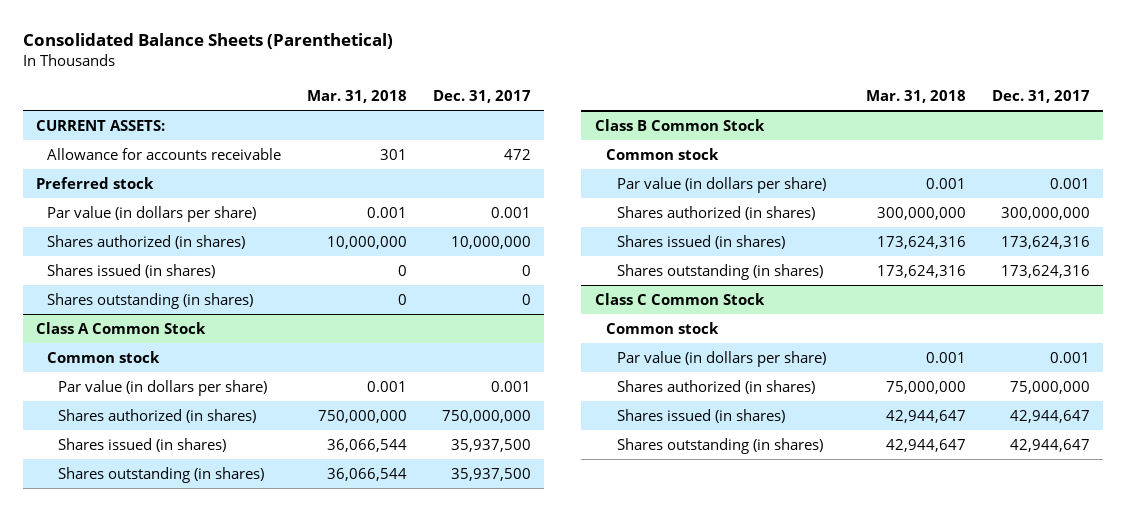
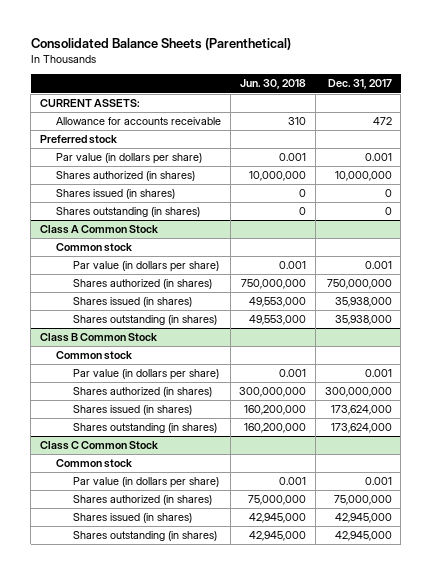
[307,89,408,103] Mar. 31, 2018 -> none
none -> [240,79,307,90] Jun. 30, 2018
[451,438,532,452] 35,937,500 -> [334,297,392,308] 35,938,000
[451,467,532,481] 35,937,500 -> [334,315,392,326] 35,938,000
[1000,235,1090,249] 173,624,316 -> [330,405,392,416] 173,624,000
[1000,264,1090,278] 173,624,316 -> [330,423,392,434] 173,624,000
[1009,409,1090,423] 42,944,647 -> [334,513,392,524] 42,945,000
[1009,438,1090,452] 42,944,647 -> [334,531,392,542] 42,945,000

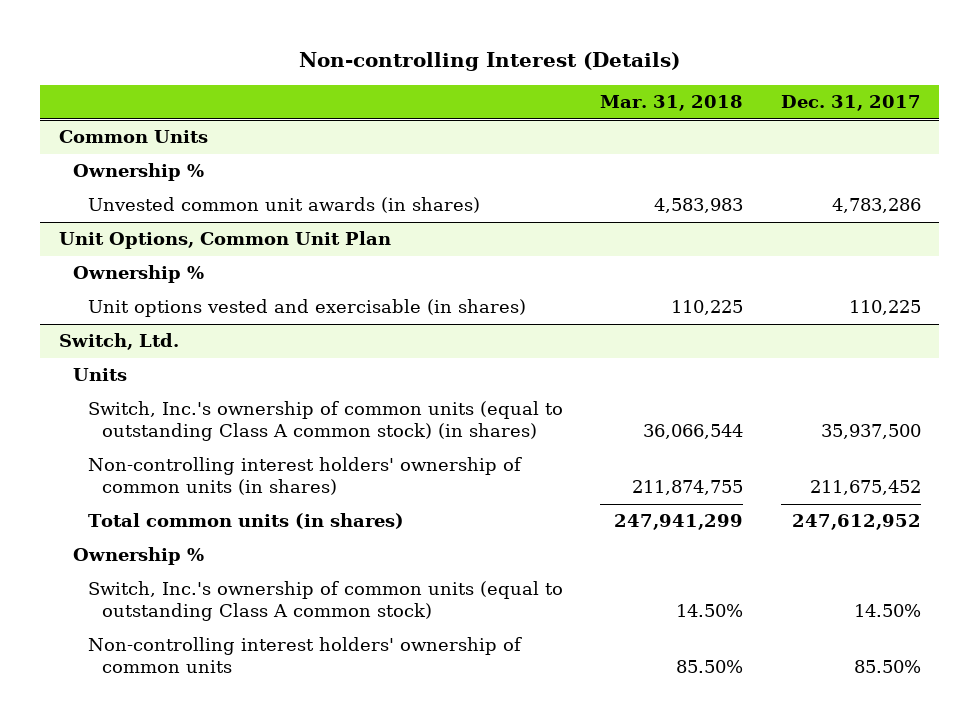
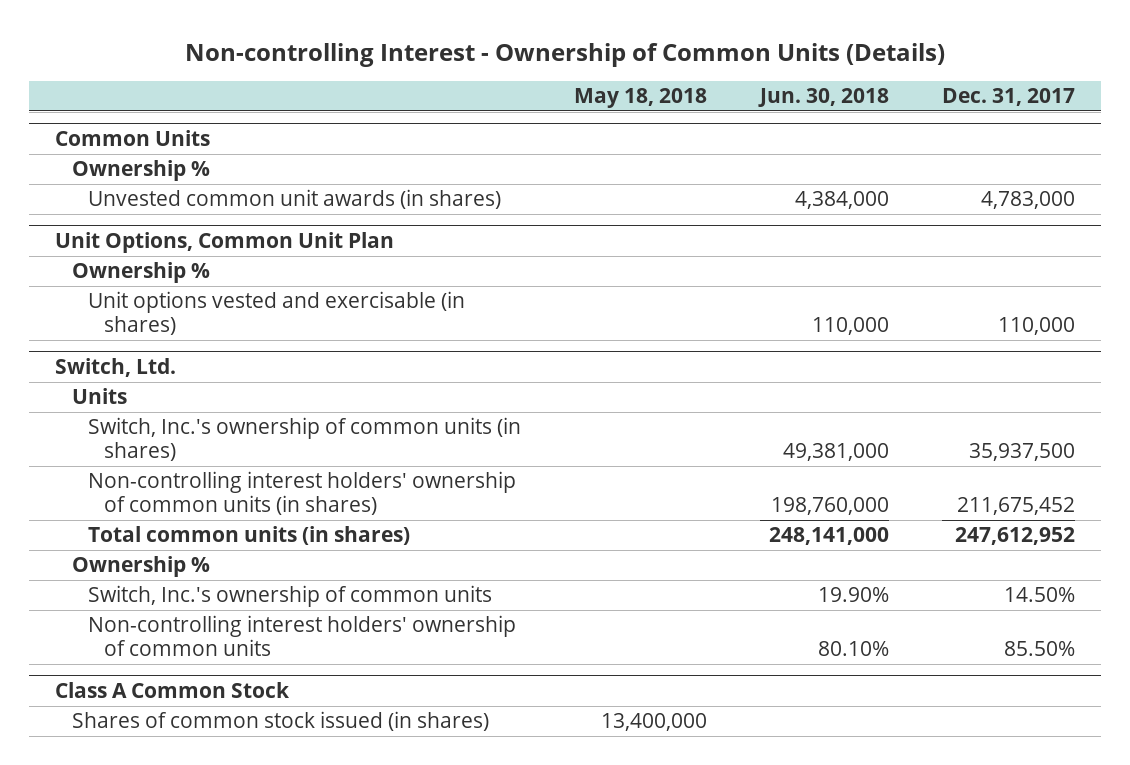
[298,52,680,72] Non-controlling Interest (Details) -> [185,42,946,67] Non-controlling Interest - Ownership of Common Units (Details)
[600,95,744,112] Mar. 31, 2018 -> none
none -> [573,88,707,109] May 18, 2018
none -> [757,88,889,108] Jun. 30, 2018
[831,198,921,214] 4,783,286 -> [980,191,1075,210] 4,783,000
[848,300,921,316] 110,225 -> [997,316,1075,335] 110,000
[87,401,563,442] Switch, Inc.'s ownership of common units (equal to outstanding Class A common stock) (in shares) -> [88,417,522,461] Switch, Inc.'s ownership of common units (in shares)
[87,581,563,622] Switch, Inc.'s ownership of common units (equal to outstanding Class A common stock) -> [88,585,493,608] Switch, Inc.'s ownership of common units
none -> [55,682,291,699] Class A Common Stock
none -> [71,711,489,732] Shares of common stock issued (in shares)

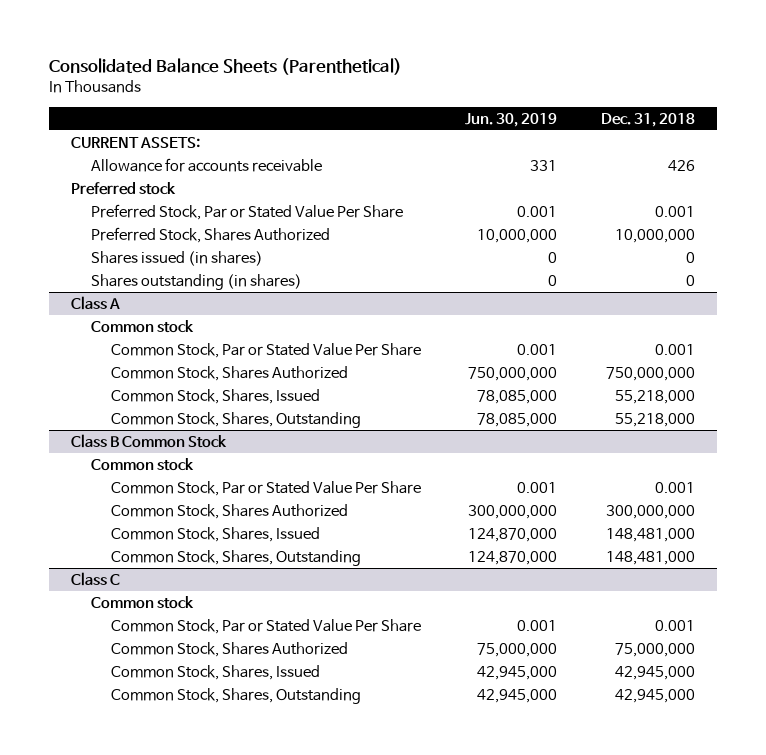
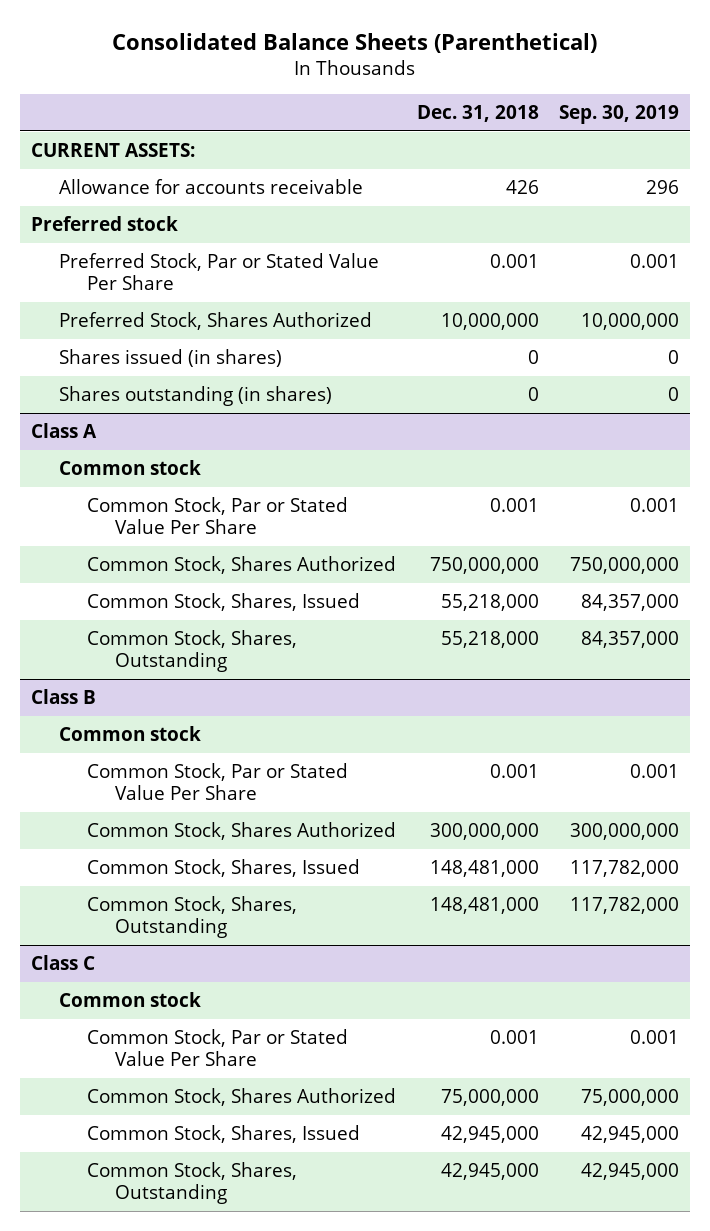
[464,112,557,127] Jun. 30, 2019 -> none
none -> [559,104,680,124] Sep. 30, 2019
[71,433,228,448] Class B Common Stock -> [30,689,96,705] Class B

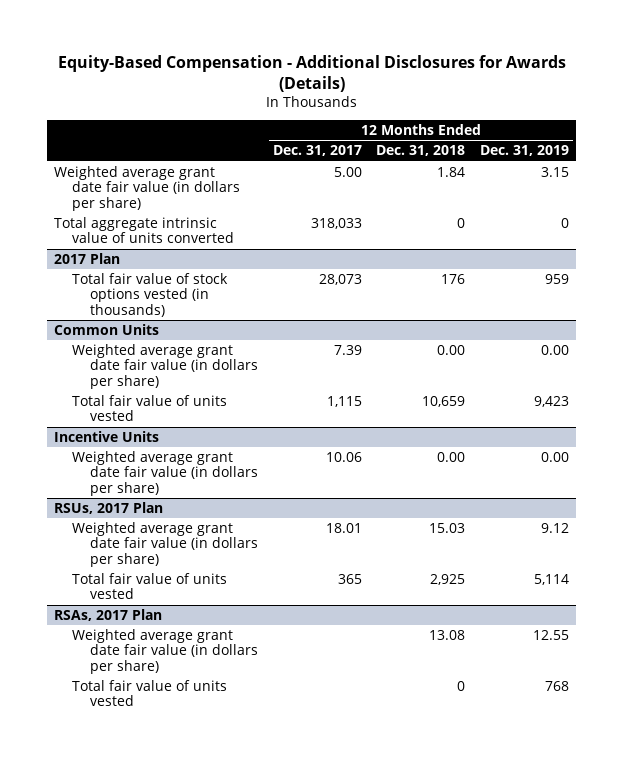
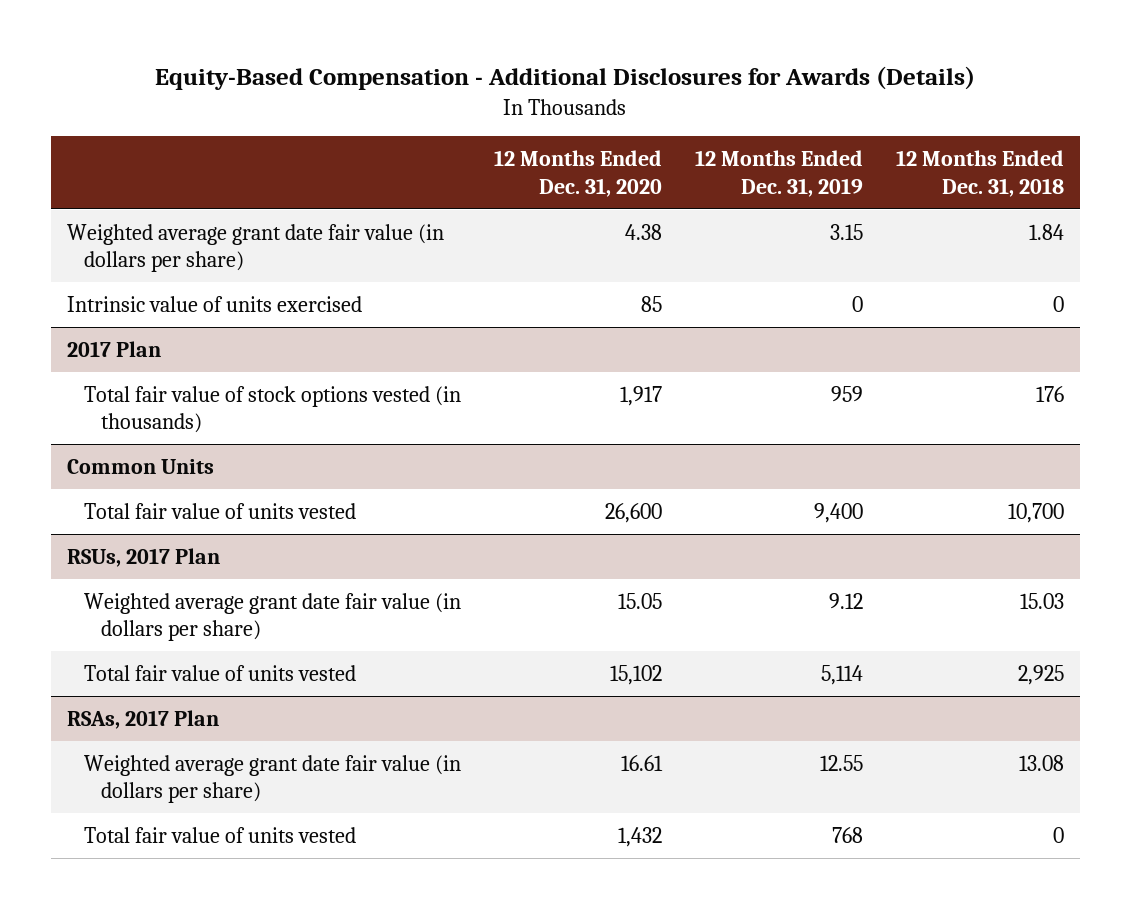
[272,145,362,157] Dec. 31, 2017 -> none
none -> [493,150,662,197] 12 Months Ended Dec. 31, 2020
[54,216,235,244] Total aggregate intrinsic value of units converted -> [67,295,363,312] Intrinsic value of units exercised
[72,343,258,390] Weighted average grant date fair value (in dollars per share) -> none
[54,430,160,442] Incentive Units -> none
[72,450,258,497] Weighted average grant date fair value (in dollars per share) -> none
[422,395,466,407] 10,659 -> [1007,502,1064,523] 10,700
[534,395,570,407] 9,423 -> [813,502,863,523] 9,400

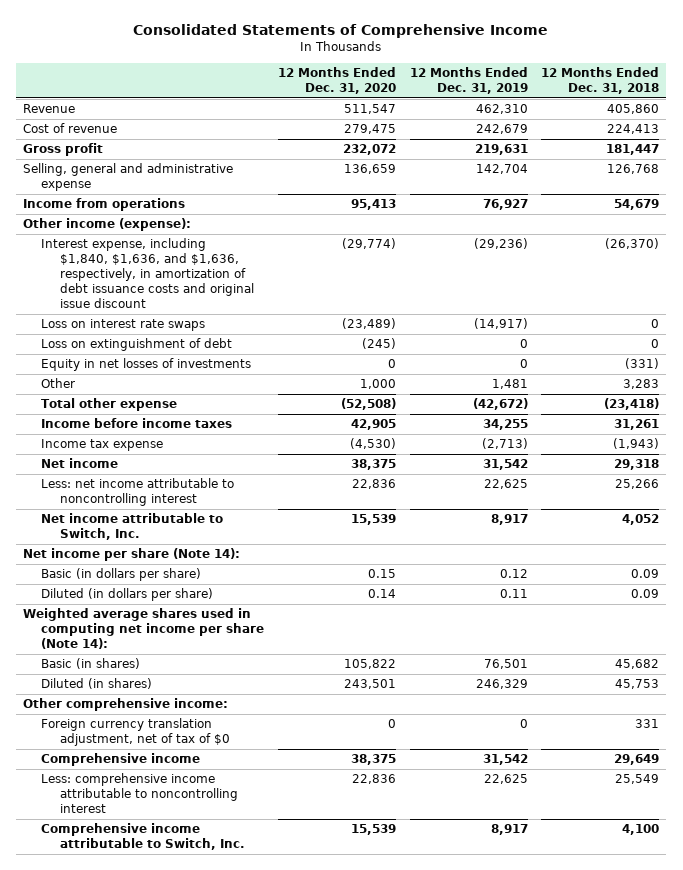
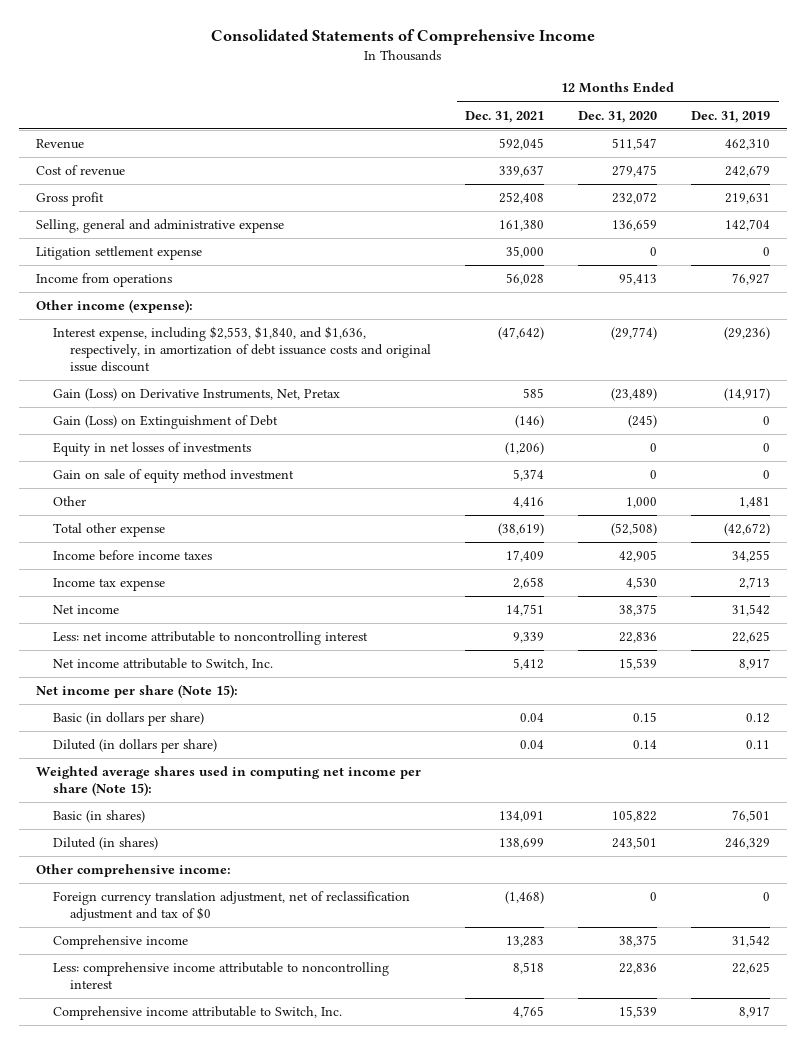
[541,67,660,95] 12 Months Ended Dec. 31, 2018 -> none
none -> [465,110,545,123] Dec. 31, 2021
none -> [35,246,202,261] Litigation settlement expense
[41,238,254,309] Interest expense, including $1,840, $1,636, and $1,636, respectively, in amortization of debt issuance costs and original issue discount -> [52,326,432,373] Interest expense, including $2,553, $1,840, and $1,636, respectively, in amortization of debt issuance costs and original issue discount
[41,319,206,332] Loss on interest rate swaps -> [52,388,340,402] Gain (Loss) on Derivative Instruments, Net, Pretax
[41,338,233,352] Loss on extinguishment of debt -> [52,415,278,430] Gain (Loss) on Extinguishment of Debt
none -> [52,469,294,484] Gain on sale of equity method investment
[350,438,397,450] (4,530) -> [626,577,658,590] 4,530
[481,438,528,450] (2,713) -> [739,577,771,590] 2,713
[23,548,241,562] Net income per share (Note 14): -> [35,684,238,699] Net income per share (Note 15):
[23,608,265,650] Weighted average shares used in computing net income per share (Note 14): -> [35,766,421,797] Weighted average shares used in computing net income per share (Note 15):
[41,718,230,747] Foreign currency translation adjustment, net of tax of $0 -> [52,891,410,922] Foreign currency translation adjustment, net of reclassification adjustment and tax of $0

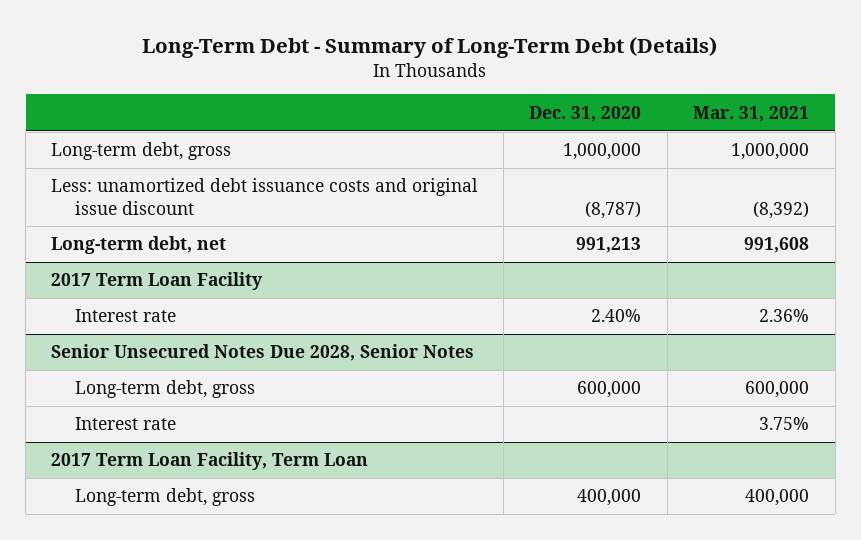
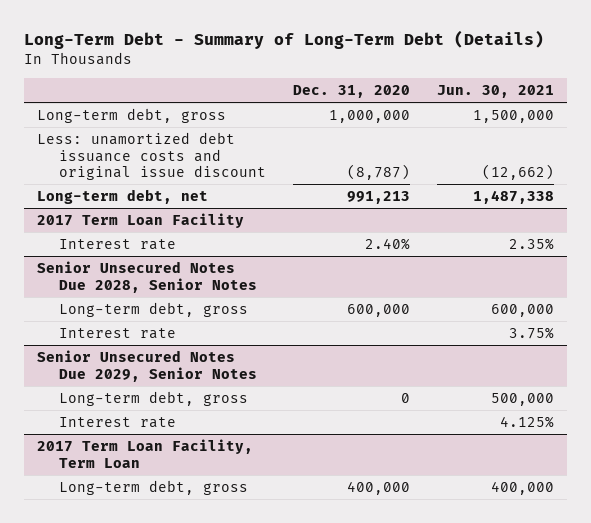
[693,105,810,122] Mar. 31, 2021 -> none
none -> [436,85,554,99] Jun. 30, 2021
none -> [37,350,257,382] Senior Unsecured Notes Due 2029, Senior Notes
none -> [58,391,248,407] Long-term debt, gross
none -> [58,417,176,429] Interest rate

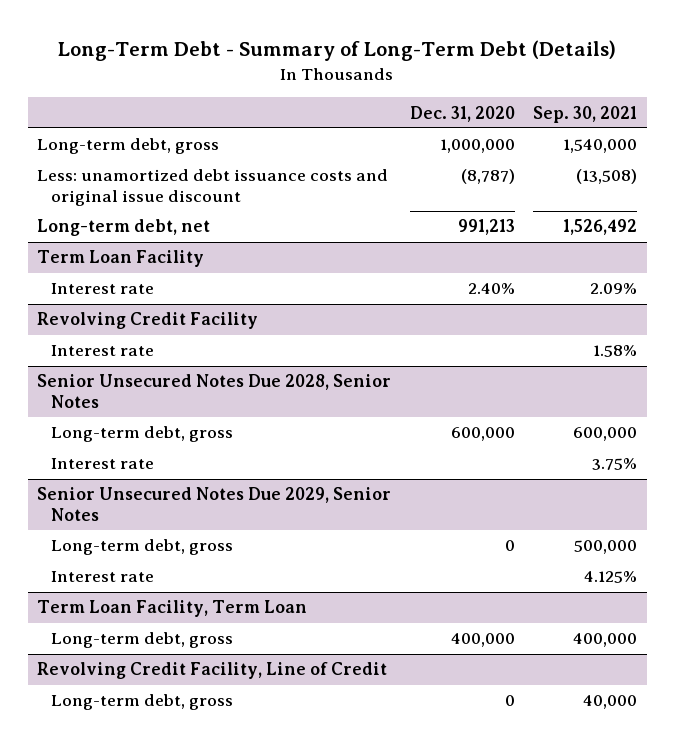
[436,85,554,99] Jun. 30, 2021 -> none
none -> [533,105,638,123] Sep. 30, 2021
[37,213,245,229] 2017 Term Loan Facility -> [37,250,205,268] Term Loan Facility
none -> [37,312,259,330] Revolving Credit Facility
none -> [51,345,155,357] Interest rate
[37,439,254,468] 2017 Term Loan Facility, Term Loan -> [37,600,308,618] Term Loan Facility, Term Loan
none -> [37,662,388,680] Revolving Credit Facility, Line of Credit
none -> [51,694,234,711] Long-term debt, gross

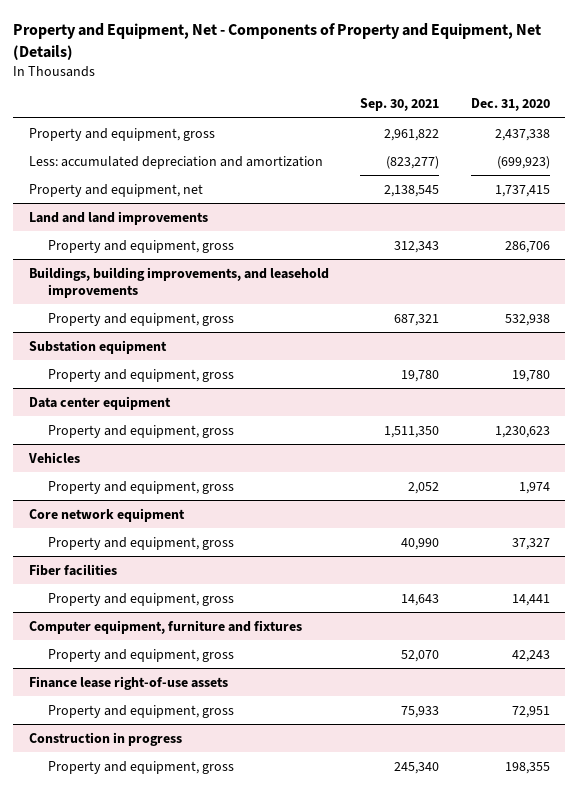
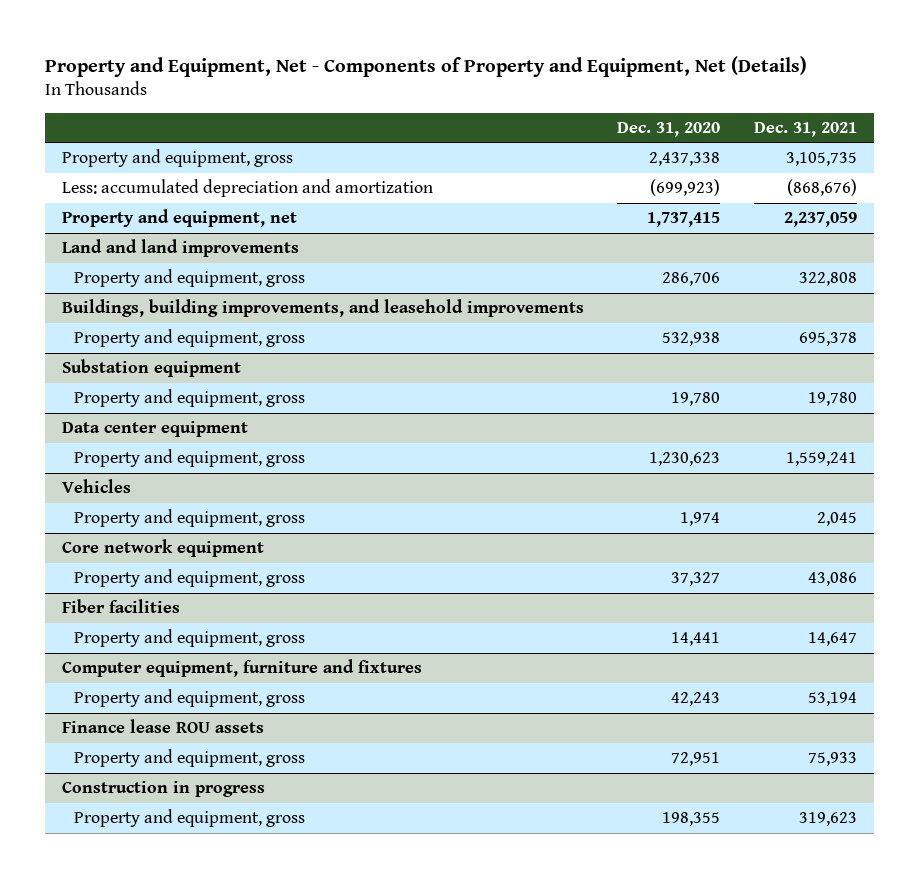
[360,98,440,112] Sep. 30, 2021 -> none
none -> [753,121,857,137] Dec. 31, 2021
[28,675,228,690] Finance lease right-of-use assets -> [61,719,264,734] Finance lease ROU assets

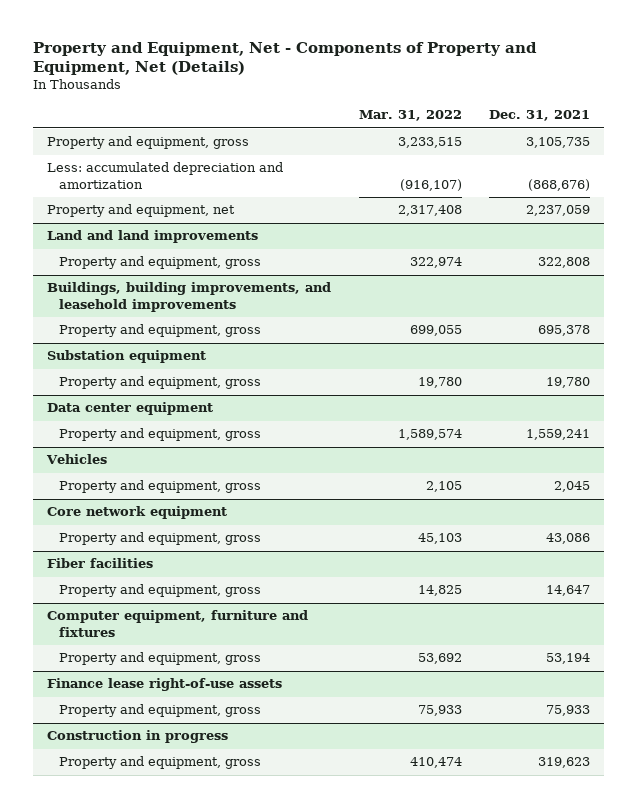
[617,121,721,137] Dec. 31, 2020 -> none
none -> [358,110,462,122] Mar. 31, 2022
[61,719,264,734] Finance lease ROU assets -> [46,678,282,692] Finance lease right-of-use assets

